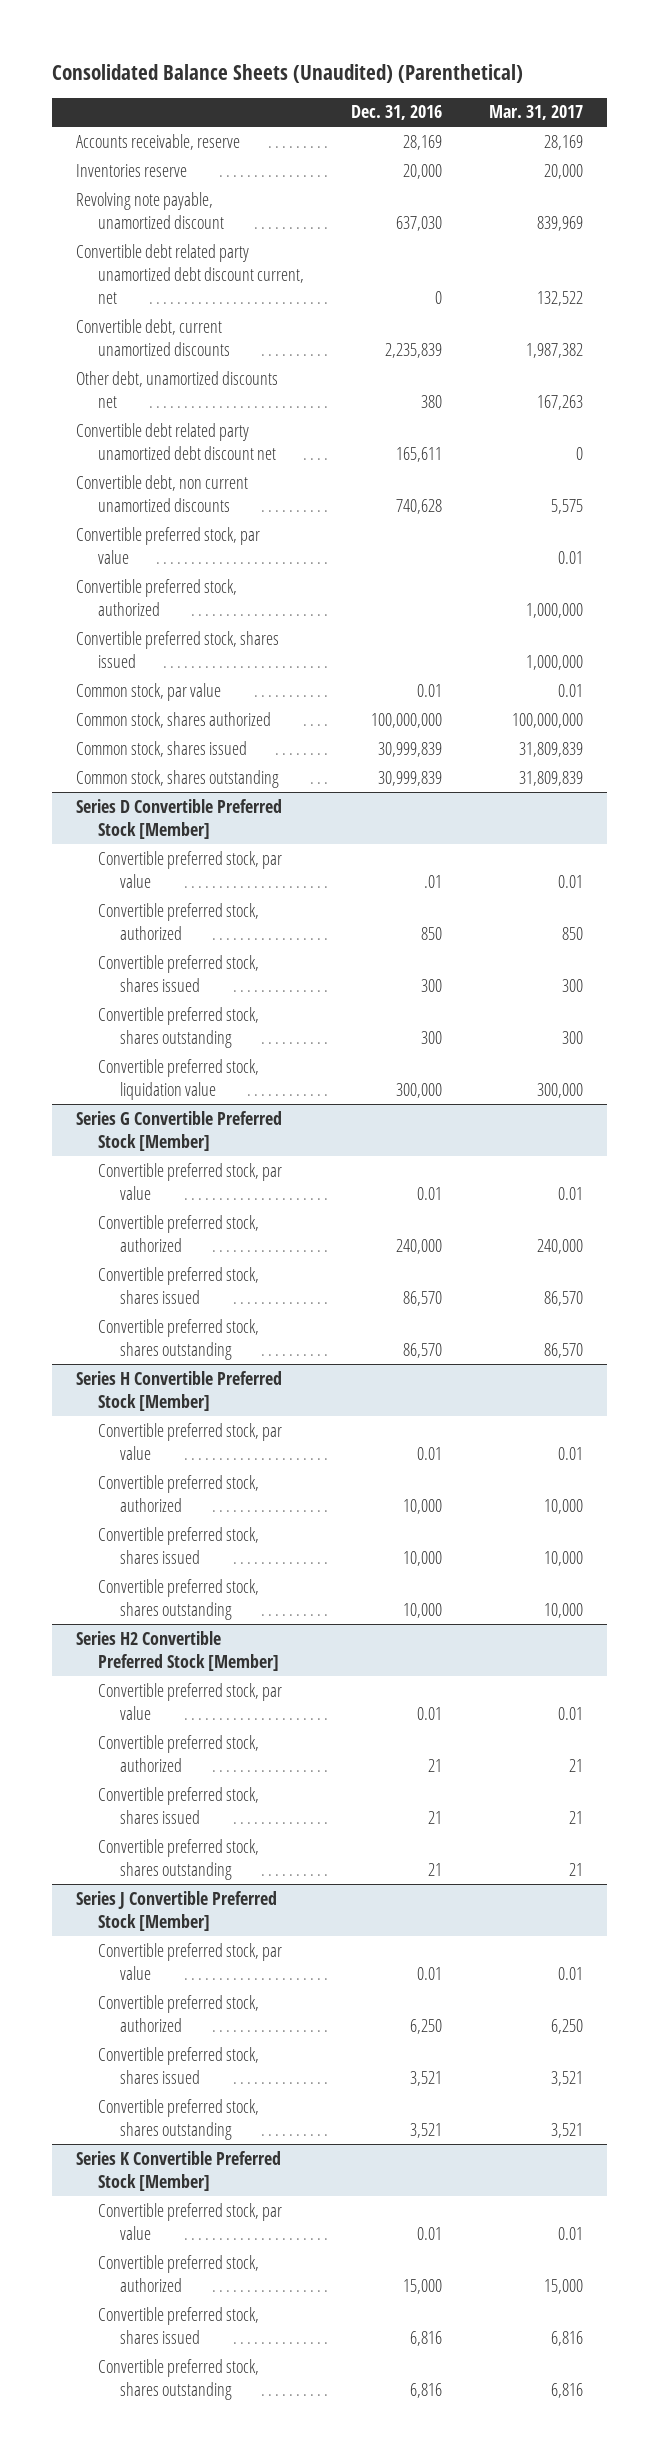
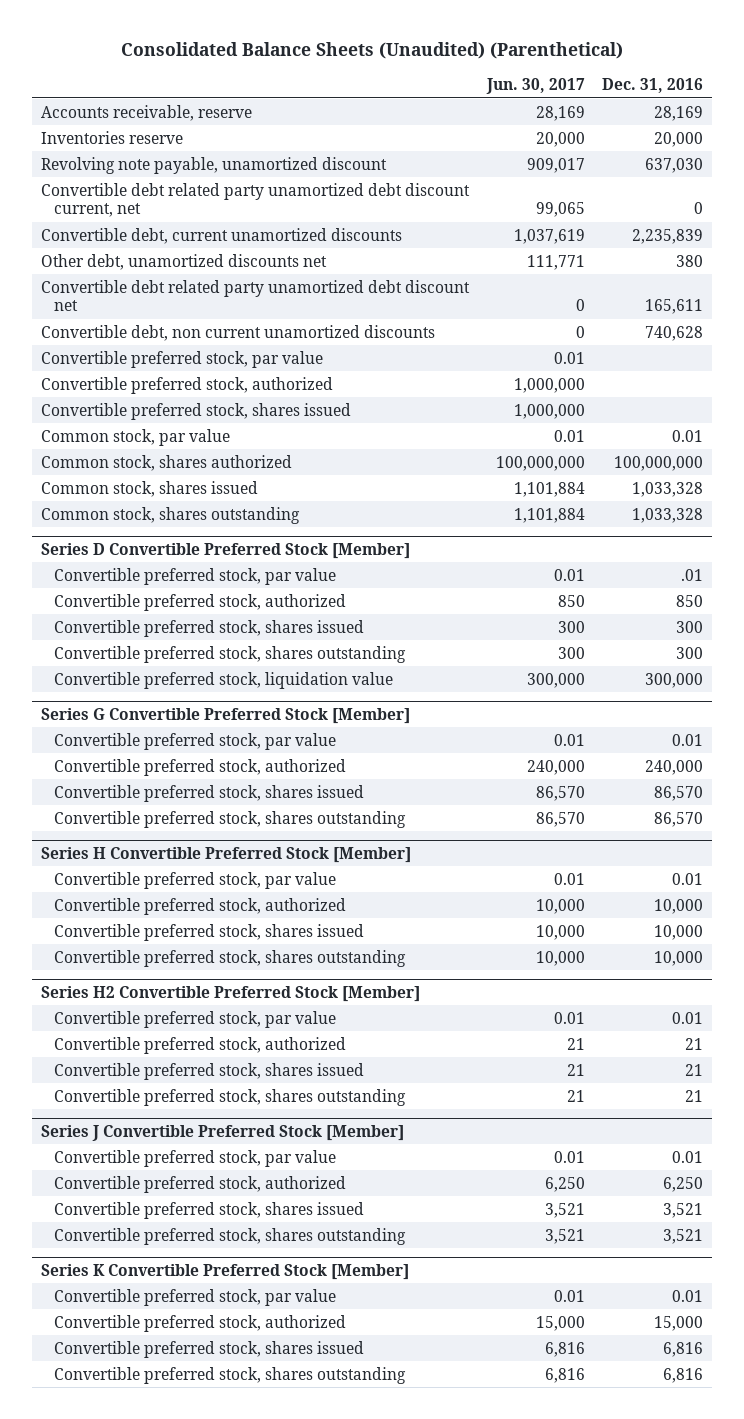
[489,105,584,121] Mar. 31, 2017 -> none
none -> [485,77,585,94] Jun. 30, 2017
[378,741,443,757] 30,999,839 -> [631,481,703,497] 1,033,328
[378,770,443,786] 30,999,839 -> [631,507,703,523] 1,033,328

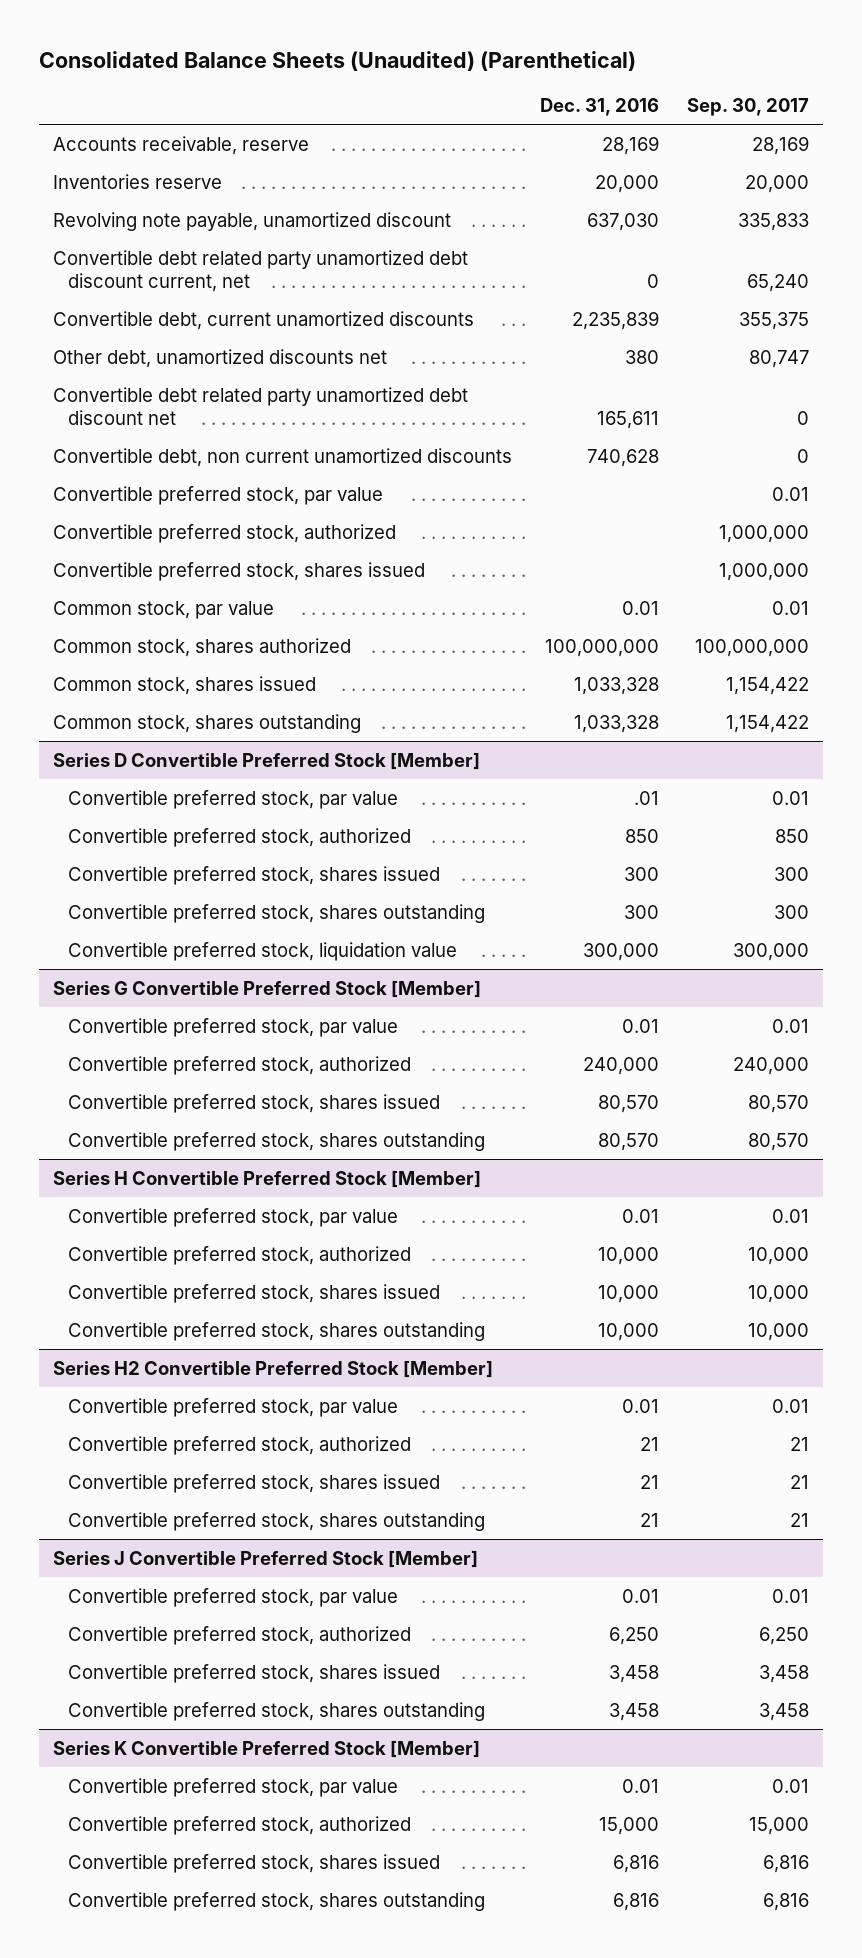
[485,77,585,94] Jun. 30, 2017 -> none
none -> [687,98,810,117] Sep. 30, 2017
[653,785,703,801] 86,570 -> [598,1094,660,1113] 80,570
[653,811,703,827] 86,570 -> [598,1132,660,1151] 80,570
[662,1202,703,1218] 3,521 -> [609,1664,660,1683] 3,458
[662,1228,703,1244] 3,521 -> [609,1702,660,1721] 3,458

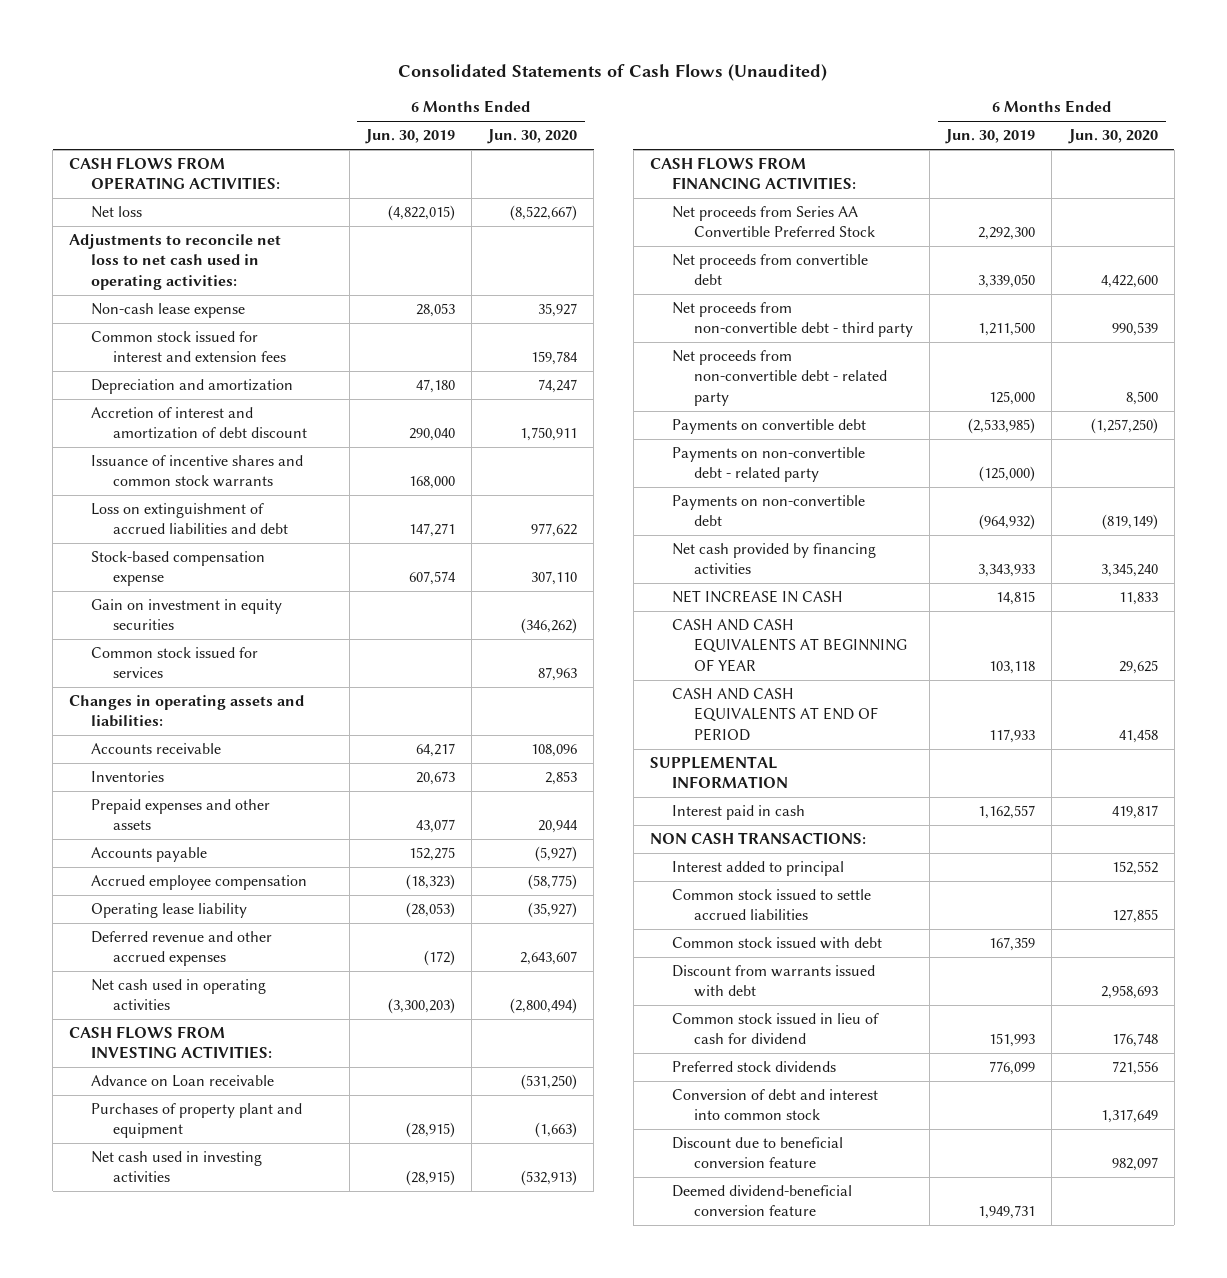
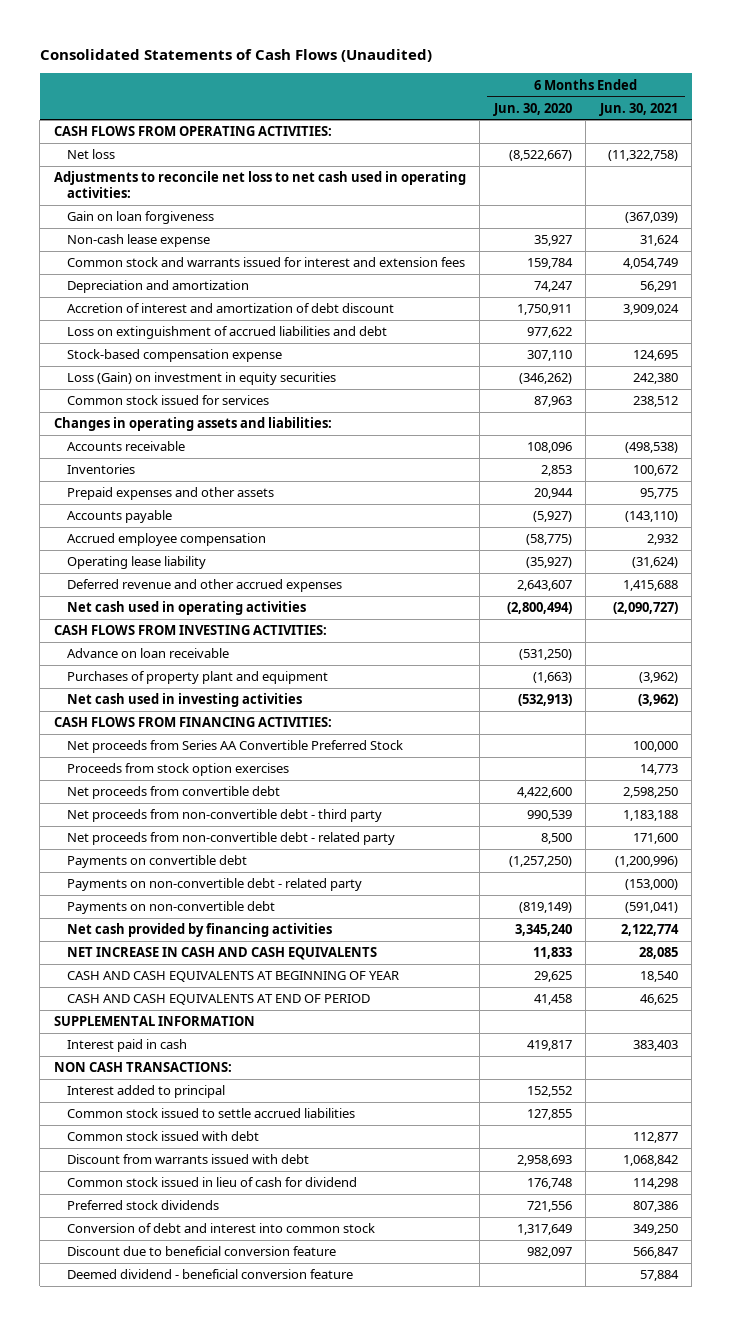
[364,129,455,145] Jun. 30, 2019 -> none
none -> [598,102,678,116] Jun. 30, 2021
none -> [66,211,214,225] Gain on loan forgiveness
[91,331,287,363] Common stock issued for interest and extension fees -> [66,257,465,268] Common stock and warrants issued for interest and extension fees
[91,455,304,488] Issuance of incentive shares and common stock warrants -> none
[91,599,283,631] Gain on investment in equity securities -> [66,372,336,386] Loss (Gain) on investment in equity securities
[91,1075,275,1088] Advance on Loan receivable -> [66,648,229,659] Advance on loan receivable
none -> [66,763,289,777] Proceeds from stock option exercises
[671,590,843,604] NET INCREASE IN CASH -> [66,947,377,961] NET INCREASE IN CASH AND CASH EQUIVALENTS
[671,1185,852,1217] Deemed dividend-beneficial conversion feature -> [66,1269,353,1280] Deemed dividend - beneficial conversion feature

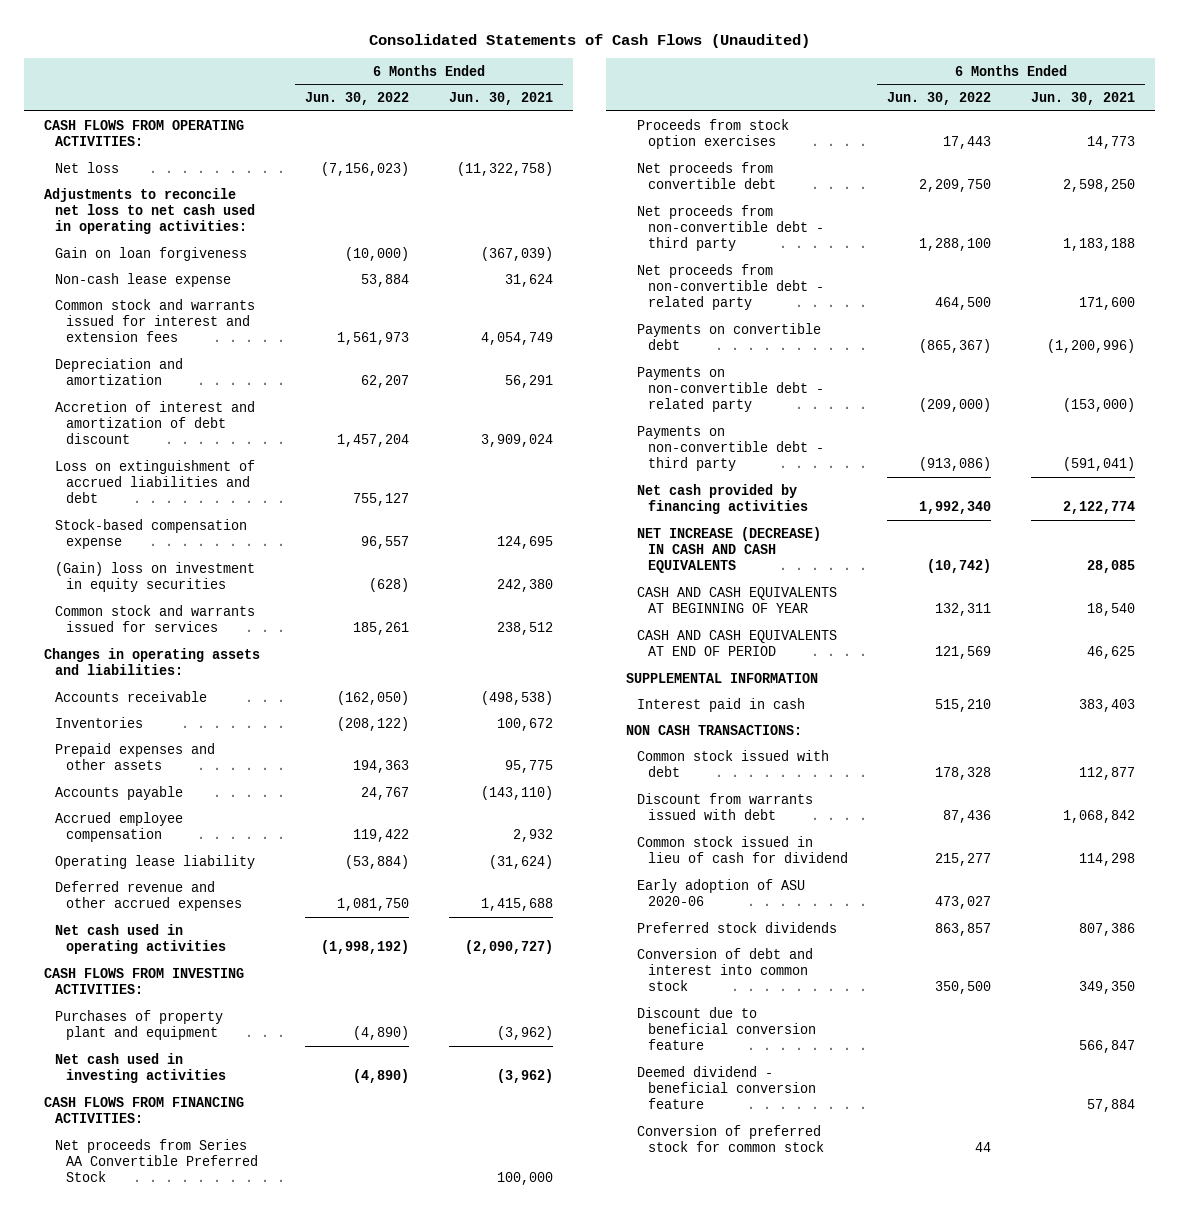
[492,102,572,116] Jun. 30, 2020 -> none
none -> [305,91,410,105] Jun. 30, 2022
[66,372,336,386] Loss (Gain) on investment in equity securities -> [54,561,255,592] (Gain) loss on investment in equity securities
[66,395,269,406] Common stock issued for services -> [54,604,255,632] Common stock and warrants issued for services
[66,648,229,659] Advance on loan receivable -> none
[66,901,275,915] Payments on non-convertible debt -> [636,425,824,472] Payments on non-convertible debt - third party
[66,947,377,961] NET INCREASE IN CASH AND CASH EQUIVALENTS -> [636,526,821,574] NET INCREASE (DECREASE) IN CASH AND CASH EQUIVALENTS
[66,1085,225,1099] Interest added to principal -> none
[66,1108,355,1119] Common stock issued to settle accrued liabilities -> none
none -> [636,878,805,906] Early adoption of ASU 2020-06
[632,1224,678,1236] 349,250 -> [1079,981,1136,995] 349,350
none -> [636,1124,824,1152] Conversion of preferred stock for common stock

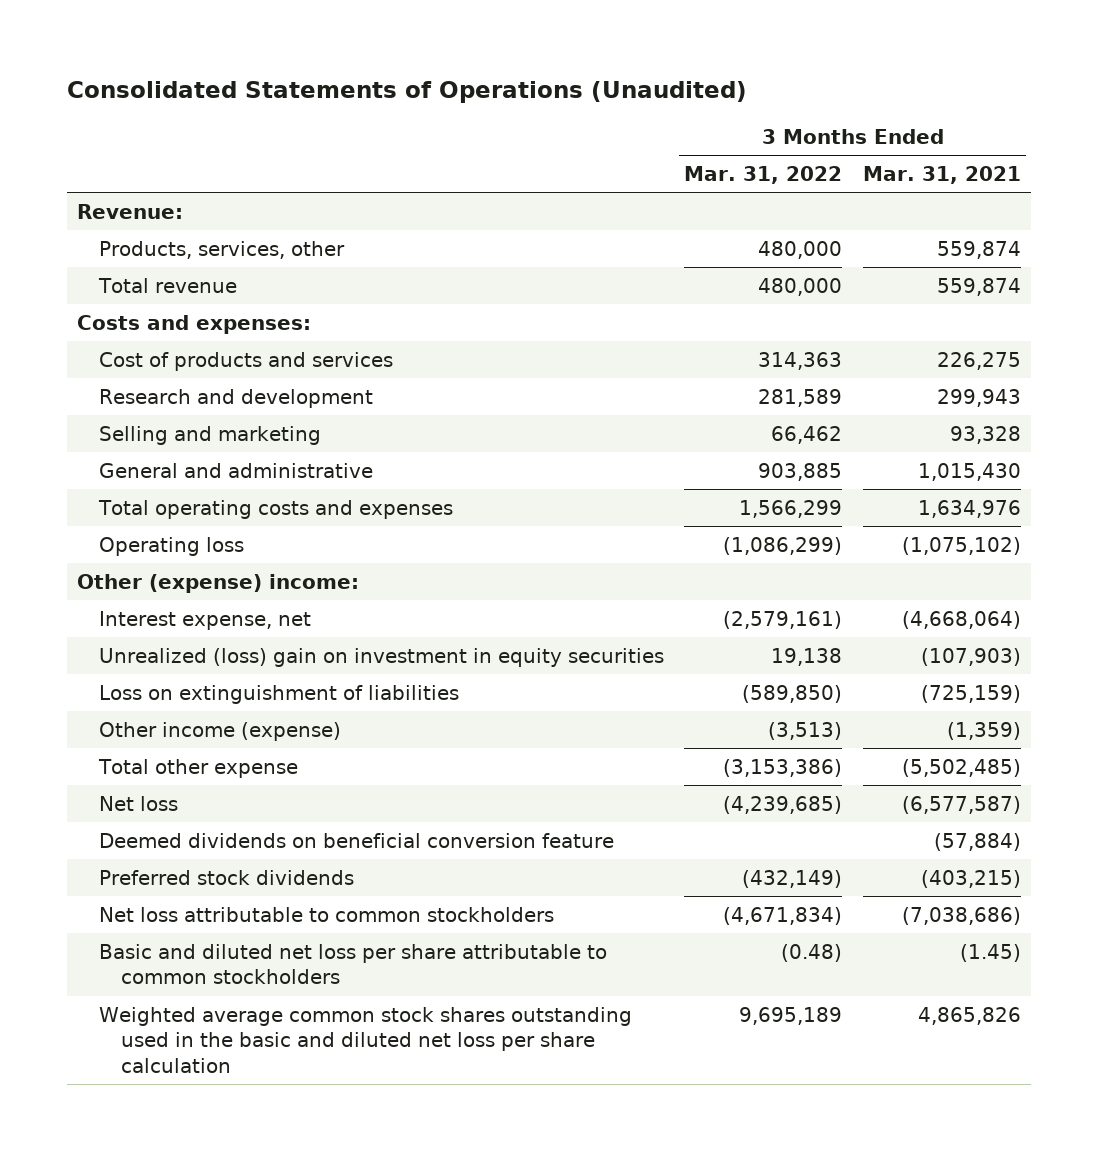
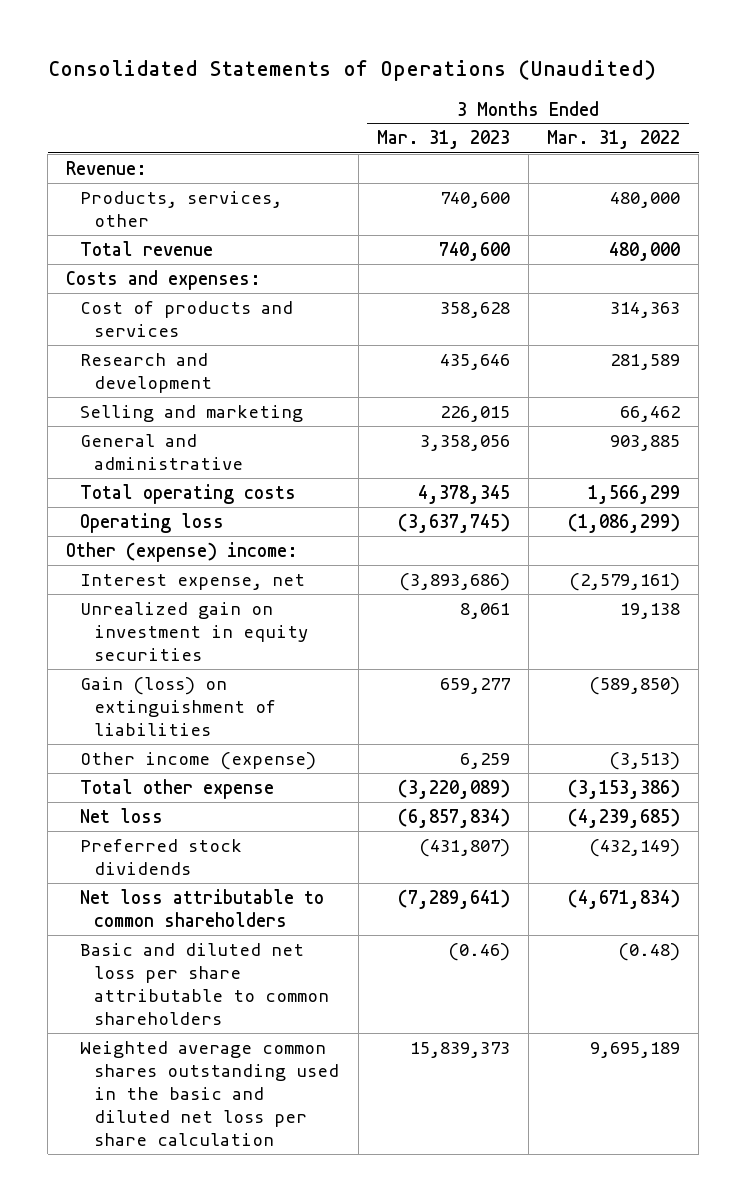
[862,166,1021,185] Mar. 31, 2021 -> none
none -> [376,130,510,150] Mar. 31, 2023
[98,499,454,519] Total operating costs and expenses -> [80,483,297,504] Total operating costs
[99,647,665,667] Unrealized (loss) gain on investment in equity securities -> [80,601,309,662] Unrealized gain on investment in equity securities
[99,684,460,704] Loss on extinguishment of liabilities -> [80,676,277,737] Gain (loss) on extinguishment of liabilities
[99,832,615,848] Deemed dividends on beneficial conversion feature -> none
[99,906,555,922] Net loss attributable to common stockholders -> [80,888,325,927] Net loss attributable to common shareholders
[99,943,608,985] Basic and diluted net loss per share attributable to common stockholders -> [80,942,330,1026] Basic and diluted net loss per share attributable to common shareholders
[99,1006,633,1073] Weighted average common stock shares outstanding used in the basic and diluted net loss per share calculation -> [80,1040,340,1147] Weighted average common shares outstanding used in the basic and diluted net loss per share calculation

